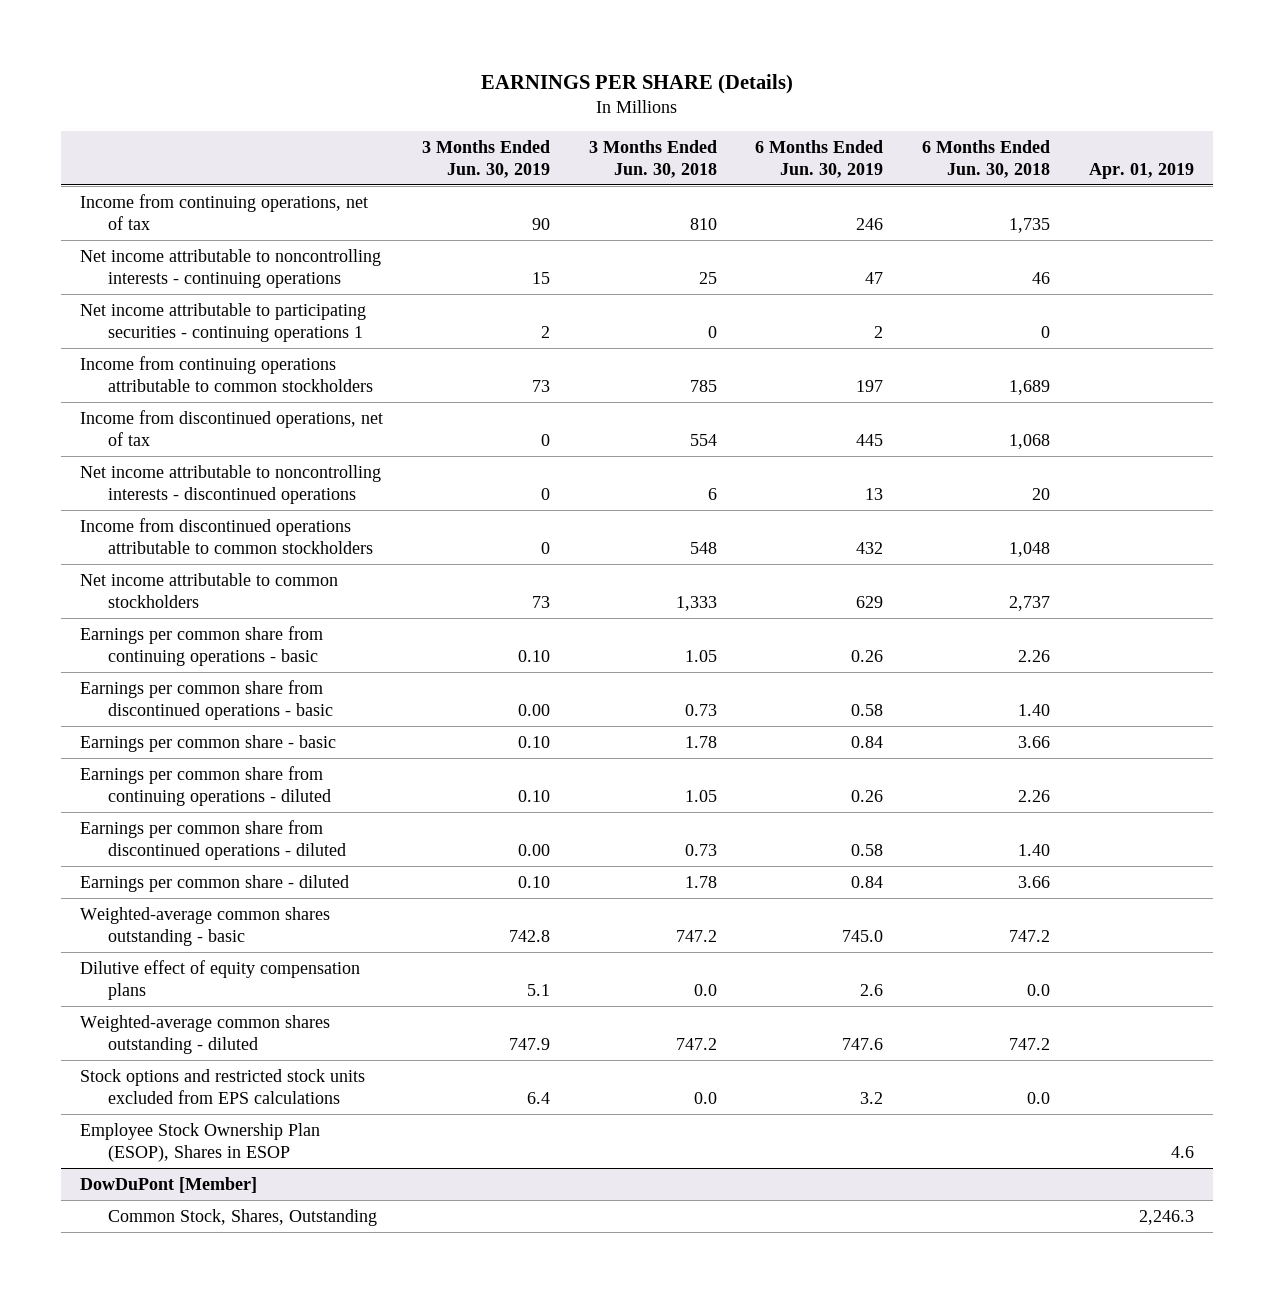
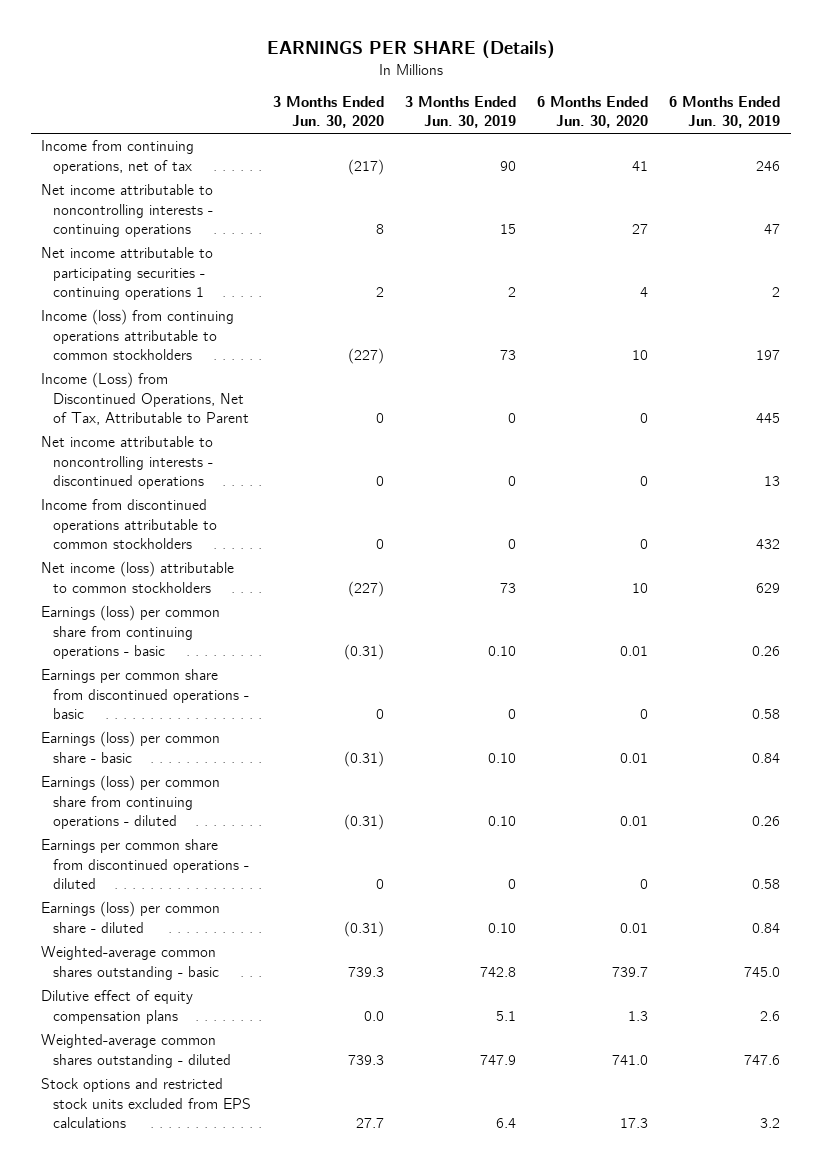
[588,139,717,178] 3 Months Ended Jun. 30, 2018 -> none
[922,139,1051,178] 6 Months Ended Jun. 30, 2018 -> none
[1088,162,1194,179] Apr. 01, 2019 -> none
none -> [272,95,384,129] 3 Months Ended Jun. 30, 2020
none -> [537,95,649,129] 6 Months Ended Jun. 30, 2020
[80,355,374,392] Income from continuing operations attributable to common stockholders -> [41,309,235,361] Income (loss) from continuing operations attributable to common stockholders
[80,409,384,446] Income from discontinued operations, net of tax -> [41,372,250,426] Income (Loss) from Discontinued Operations, Net of Tax, Attributable to Parent
[80,572,339,608] Net income attributable to common stockholders -> [41,561,235,593] Net income (loss) attributable to common stockholders
[80,625,324,666] Earnings per common share from continuing operations - basic -> [41,605,221,660] Earnings (loss) per common share from continuing operations - basic
[518,703,551,716] 0.00 -> [507,709,516,720] 0
[80,734,337,752] Earnings per common share - basic -> [41,731,221,763] Earnings (loss) per common share - basic
[80,765,332,806] Earnings per common share from continuing operations - diluted -> [41,775,221,830] Earnings (loss) per common share from continuing operations - diluted
[518,843,551,856] 0.00 -> [507,879,516,890] 0
[80,874,350,892] Earnings per common share - diluted -> [41,901,221,933] Earnings (loss) per common share - diluted
[80,1122,321,1162] Employee Stock Ownership Plan (ESOP), Shares in ESOP -> none
[80,1176,258,1193] DowDuPont [Member] -> none
[108,1208,378,1226] Common Stock, Shares, Outstanding -> none

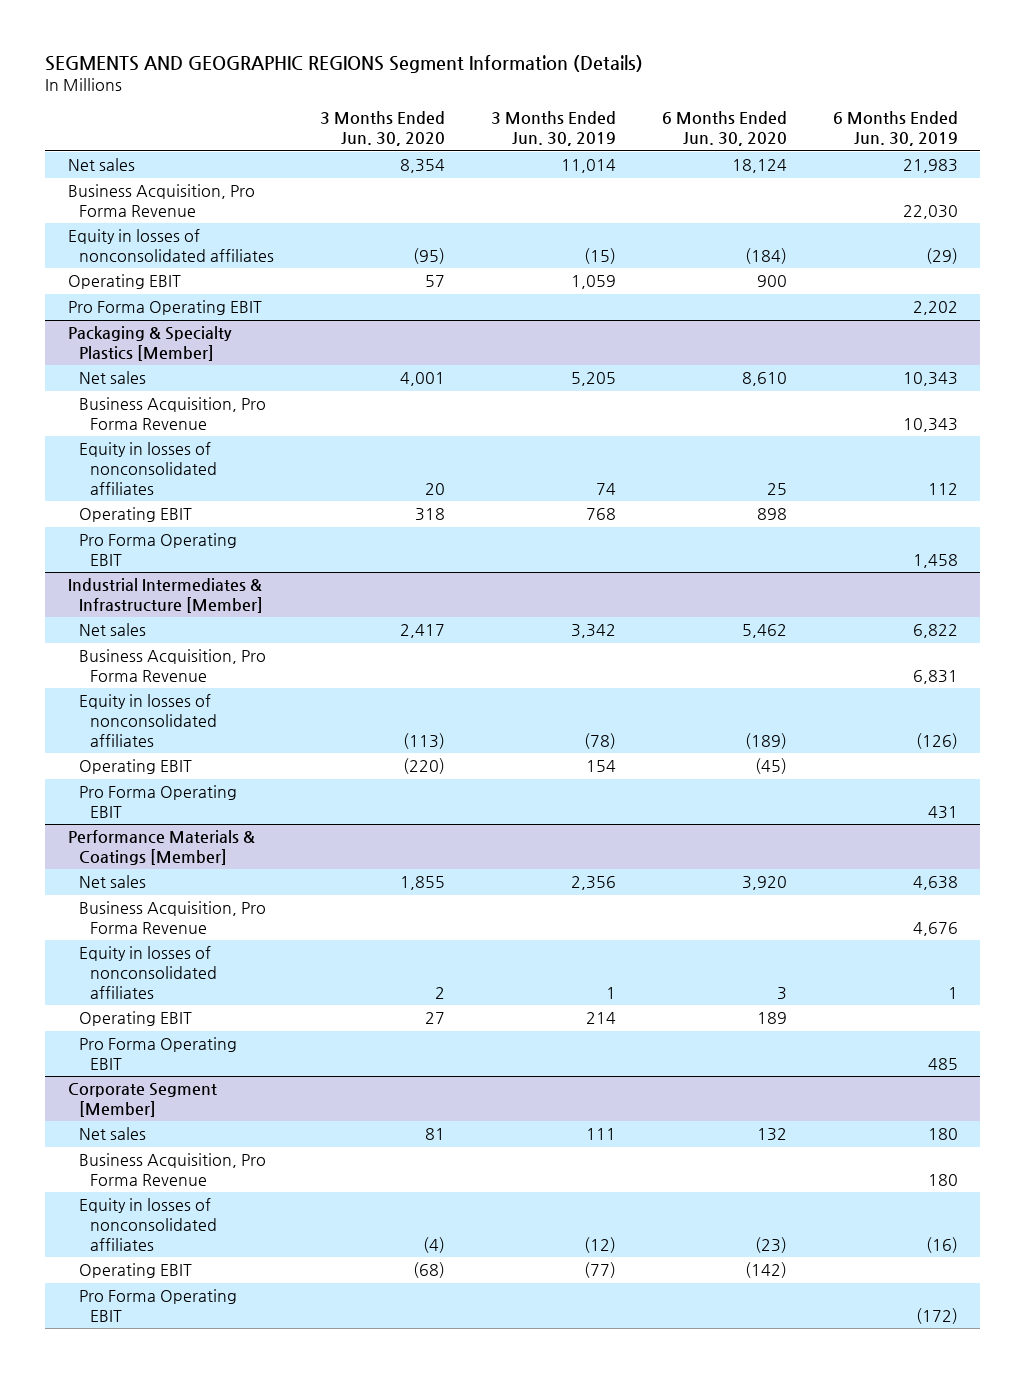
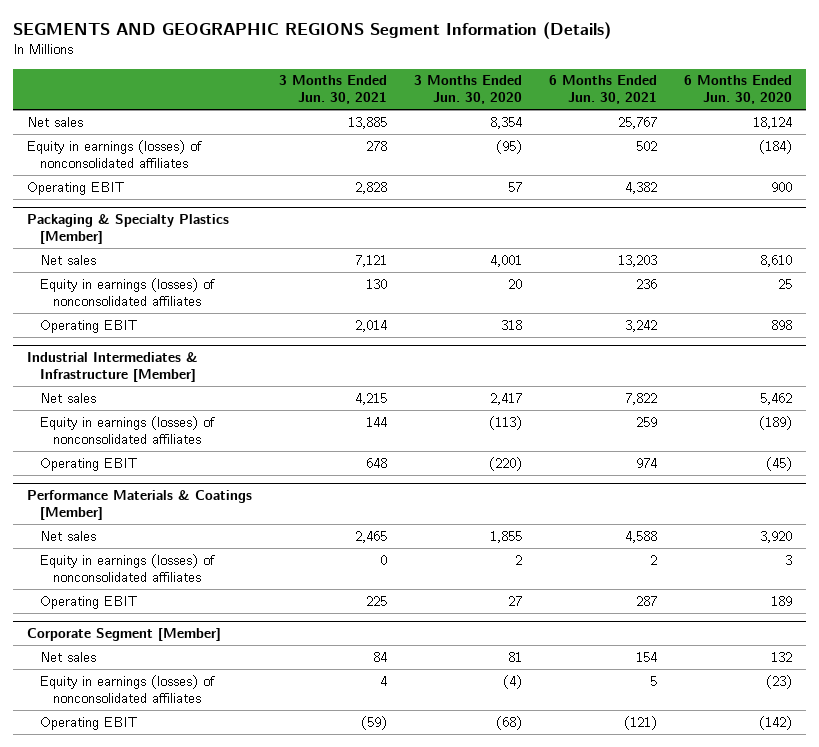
[490,111,616,147] 3 Months Ended Jun. 30, 2019 -> none
[832,111,958,147] 6 Months Ended Jun. 30, 2019 -> none
none -> [278,75,387,105] 3 Months Ended Jun. 30, 2021
none -> [549,75,658,105] 6 Months Ended Jun. 30, 2021
[68,184,256,217] Business Acquisition, Pro Forma Revenue -> none
[68,229,275,262] Equity in losses of nonconsolidated affiliates -> [26,139,202,168] Equity in earnings (losses) of nonconsolidated affiliates
[68,300,263,316] Pro Forma Operating EBIT -> none
[79,397,267,430] Business Acquisition, Pro Forma Revenue -> none
[79,442,218,495] Equity in losses of nonconsolidated affiliates -> [39,277,215,306] Equity in earnings (losses) of nonconsolidated affiliates
[79,533,238,566] Pro Forma Operating EBIT -> none
[79,649,267,682] Business Acquisition, Pro Forma Revenue -> none
[79,694,218,747] Equity in losses of nonconsolidated affiliates -> [39,415,215,444] Equity in earnings (losses) of nonconsolidated affiliates
[79,785,238,818] Pro Forma Operating EBIT -> none
[79,901,267,934] Business Acquisition, Pro Forma Revenue -> none
[79,946,218,999] Equity in losses of nonconsolidated affiliates -> [39,553,215,582] Equity in earnings (losses) of nonconsolidated affiliates
[79,1037,238,1070] Pro Forma Operating EBIT -> none
[79,1153,267,1186] Business Acquisition, Pro Forma Revenue -> none
[79,1198,218,1251] Equity in losses of nonconsolidated affiliates -> [39,674,215,703] Equity in earnings (losses) of nonconsolidated affiliates
[79,1289,238,1322] Pro Forma Operating EBIT -> none

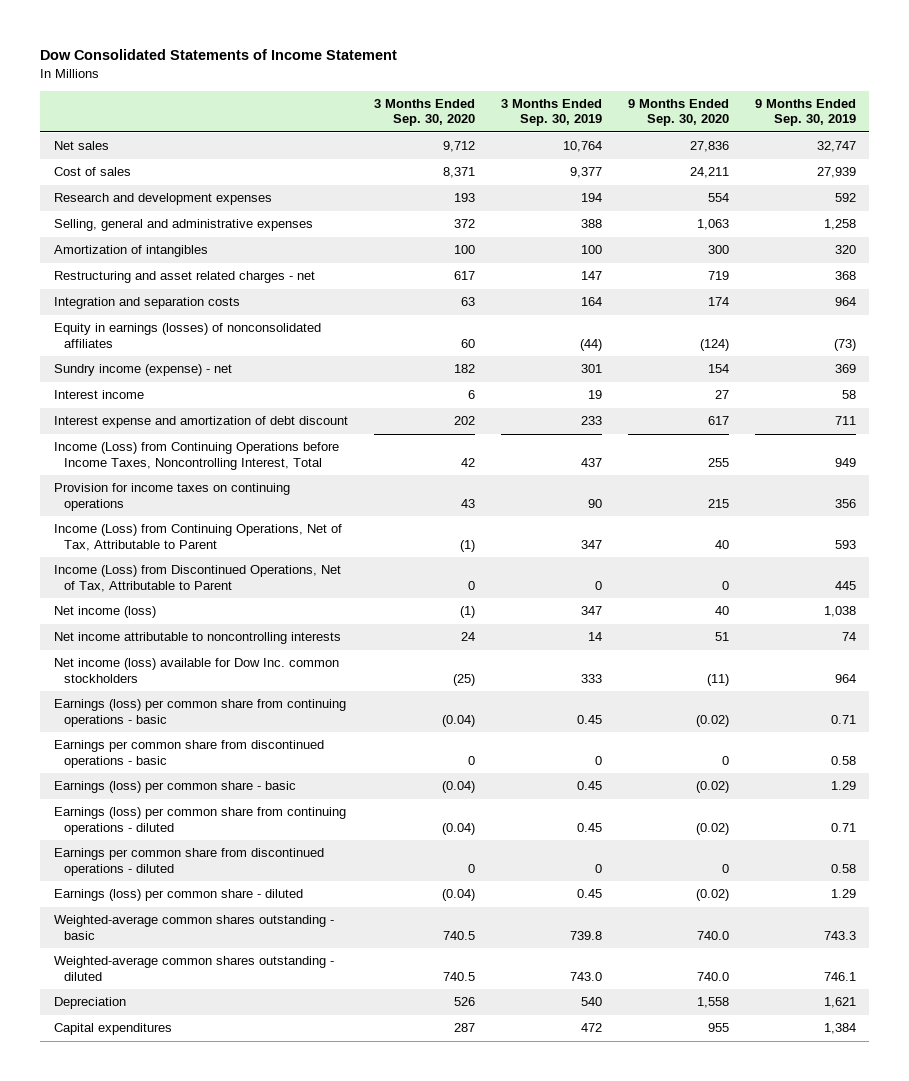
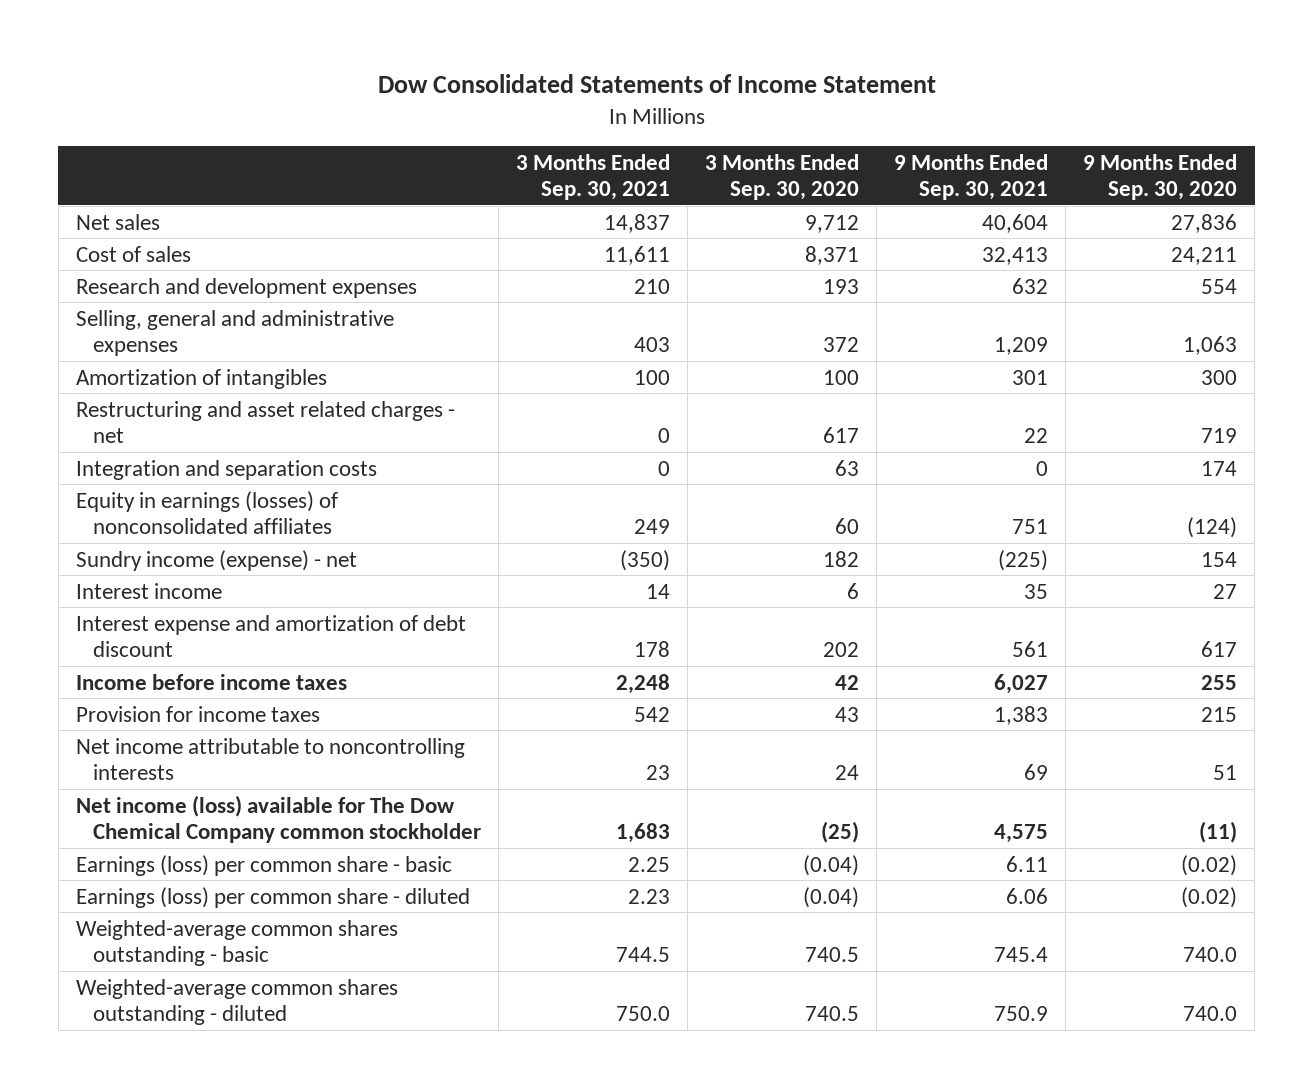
[500,98,602,127] 3 Months Ended Sep. 30, 2019 -> none
[754,98,856,127] 9 Months Ended Sep. 30, 2019 -> none
none -> [515,153,670,200] 3 Months Ended Sep. 30, 2021
none -> [894,153,1049,200] 9 Months Ended Sep. 30, 2021
[53,524,342,551] Income (Loss) from Continuing Operations, Net of Tax, Attributable to Parent -> none
[53,565,341,592] Income (Loss) from Discontinued Operations, Net of Tax, Attributable to Parent -> none
[53,606,156,619] Net income (loss) -> none
[53,442,339,470] Income (Loss) from Continuing Operations before Income Taxes, Noncontrolling Interest, Total -> [75,673,347,690] Income before income taxes
[53,483,290,511] Provision for income taxes on continuing operations -> [75,705,320,722] Provision for income taxes
[53,699,346,727] Earnings (loss) per common share from continuing operations - basic -> none
[53,740,324,768] Earnings per common share from discontinued operations - basic -> none
[53,658,339,683] Net income (loss) available for Dow Inc. common stockholders -> [75,794,481,843] Net income (loss) available for The Dow Chemical Company common stockholder
[53,807,346,835] Earnings (loss) per common share from continuing operations - diluted -> none
[53,848,324,876] Earnings per common share from discontinued operations - diluted -> none
[53,997,126,1010] Depreciation -> none
[53,1023,172,1036] Capital expenditures -> none

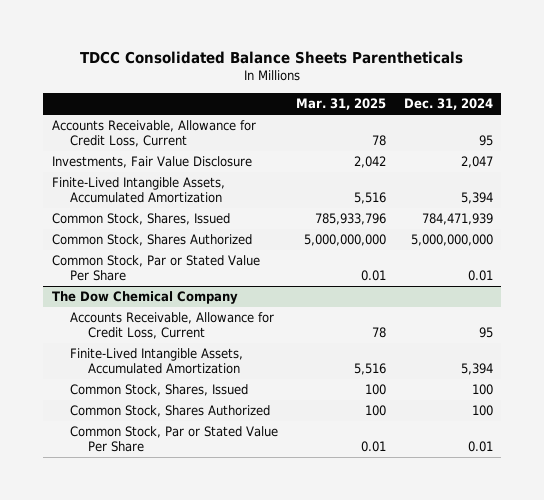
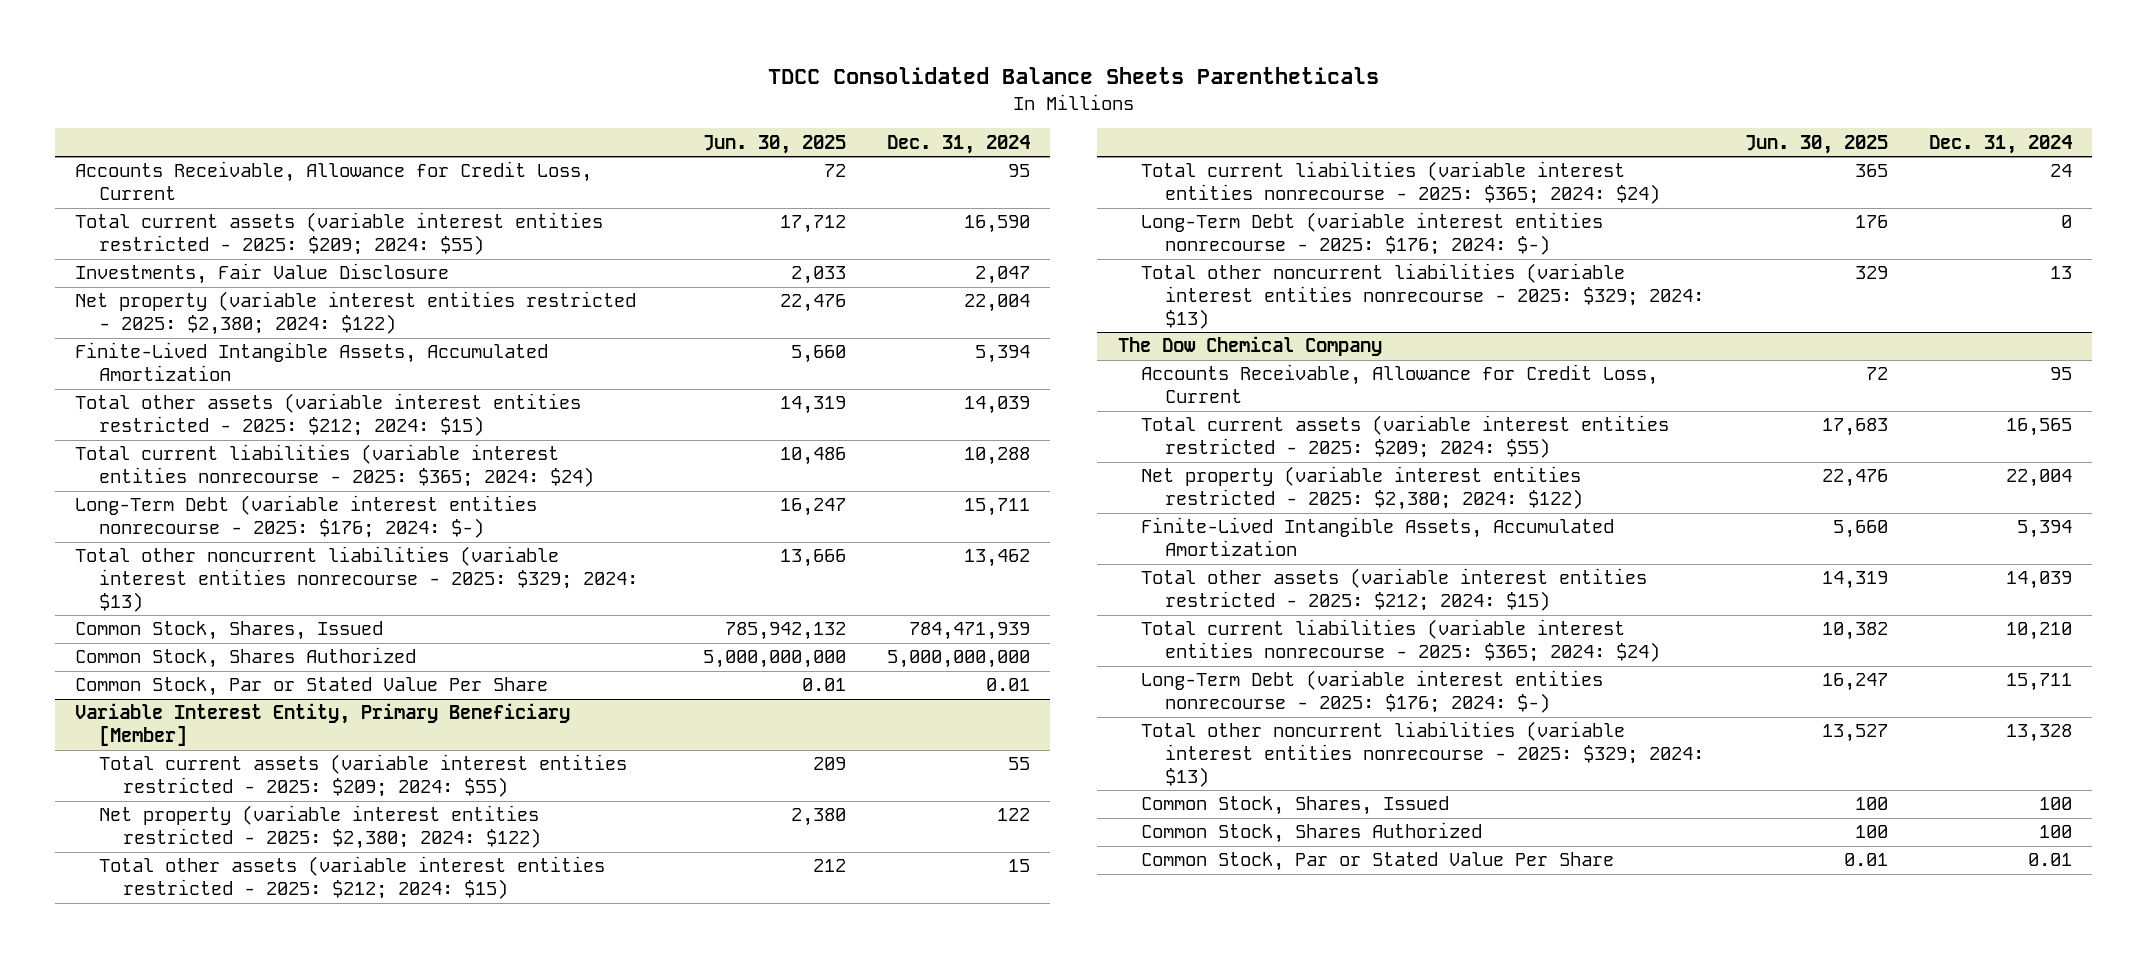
[295,98,386,111] Mar. 31, 2025 -> none
none -> [702,134,846,154] Jun. 30, 2025
none -> [75,212,604,256] Total current assets (variable interest entities restricted - 2025: $209; 2024: $55)
none -> [75,291,637,336] Net property (variable interest entities restricted - 2025: $2,380; 2024: $122)
none -> [75,393,582,437] Total other assets (variable interest entities restricted - 2025: $212; 2024: $15)
none -> [75,444,595,488] Total current liabilities (variable interest entities nonrecourse - 2025: $365; 2024: $24)
none -> [75,495,538,539] Long-Term Debt (variable interest entities nonrecourse - 2025: $176; 2024: $-)
none -> [75,546,639,612] Total other noncurrent liabilities (variable interest entities nonrecourse - 2025: $329; 2024: $13)
none -> [75,703,571,747] Variable Interest Entity, Primary Beneficiary [Member]
none -> [99,754,628,798] Total current assets (variable interest entities restricted - 2025: $209; 2024: $55)
none -> [99,805,542,850] Net property (variable interest entities restricted - 2025: $2,380; 2024: $122)
none -> [99,856,606,900] Total other assets (variable interest entities restricted - 2025: $212; 2024: $15)
none -> [1141,161,1661,205] Total current liabilities (variable interest entities nonrecourse - 2025: $365; 2024: $24)
none -> [1141,212,1604,256] Long-Term Debt (variable interest entities nonrecourse - 2025: $176; 2024: $-)
none -> [1141,263,1705,329] Total other noncurrent liabilities (variable interest entities nonrecourse - 2025: $329; 2024: $13)
none -> [1141,415,1670,459] Total current assets (variable interest entities restricted - 2025: $209; 2024: $55)
none -> [1141,466,1584,511] Net property (variable interest entities restricted - 2025: $2,380; 2024: $122)
none -> [1141,568,1648,612] Total other assets (variable interest entities restricted - 2025: $212; 2024: $15)
none -> [1141,619,1661,663] Total current liabilities (variable interest entities nonrecourse - 2025: $365; 2024: $24)
none -> [1141,670,1604,714] Long-Term Debt (variable interest entities nonrecourse - 2025: $176; 2024: $-)
none -> [1141,721,1705,787] Total other noncurrent liabilities (variable interest entities nonrecourse - 2025: $329; 2024: $13)

